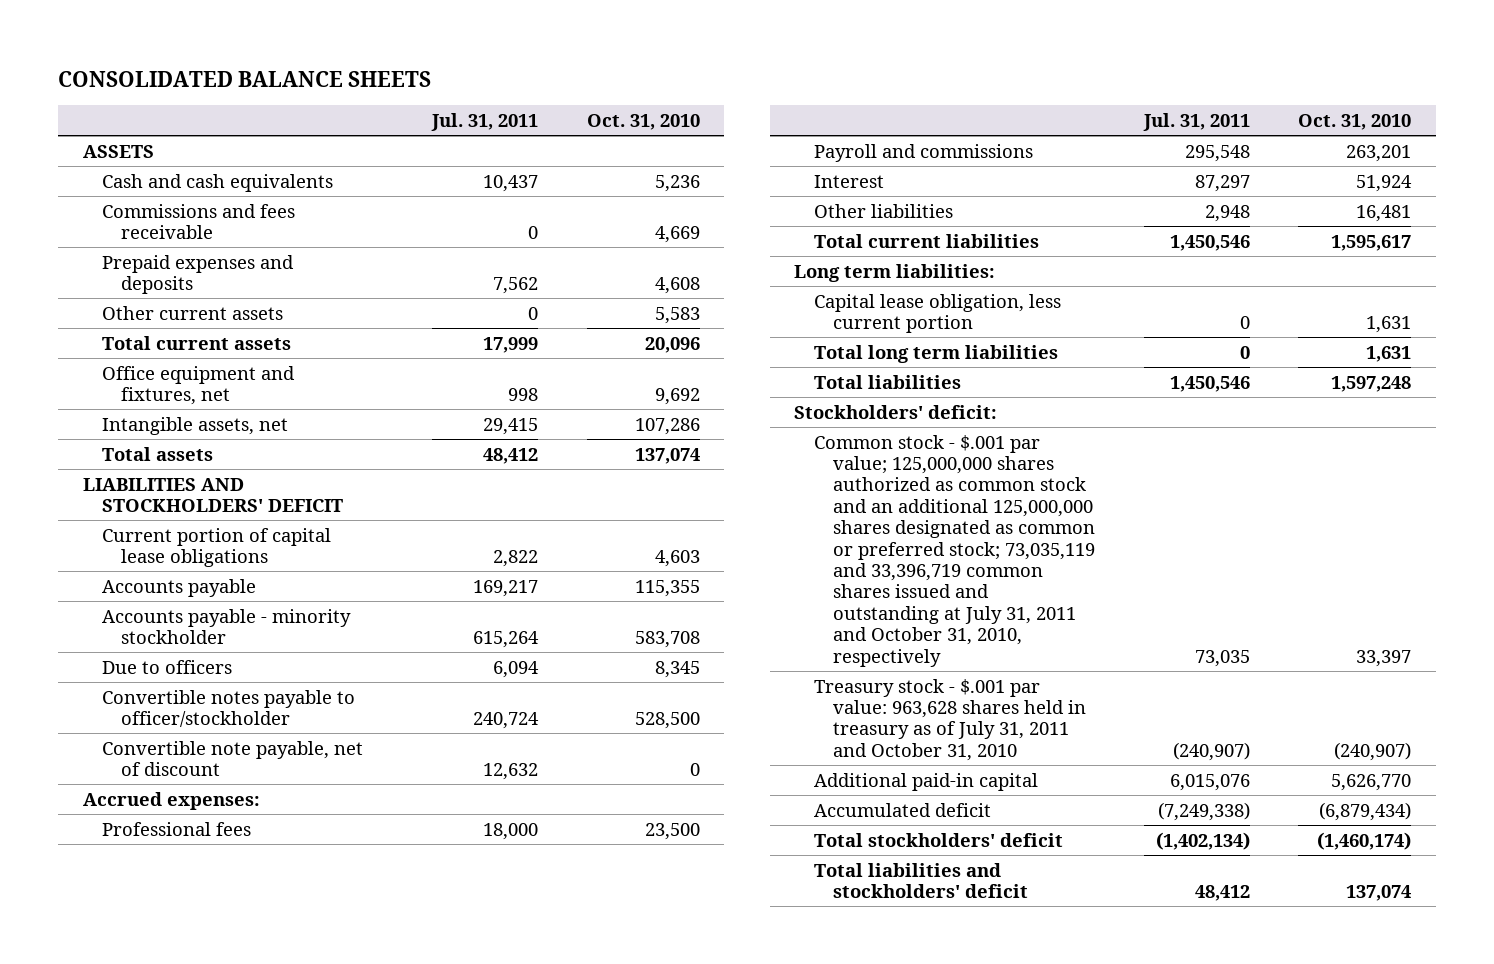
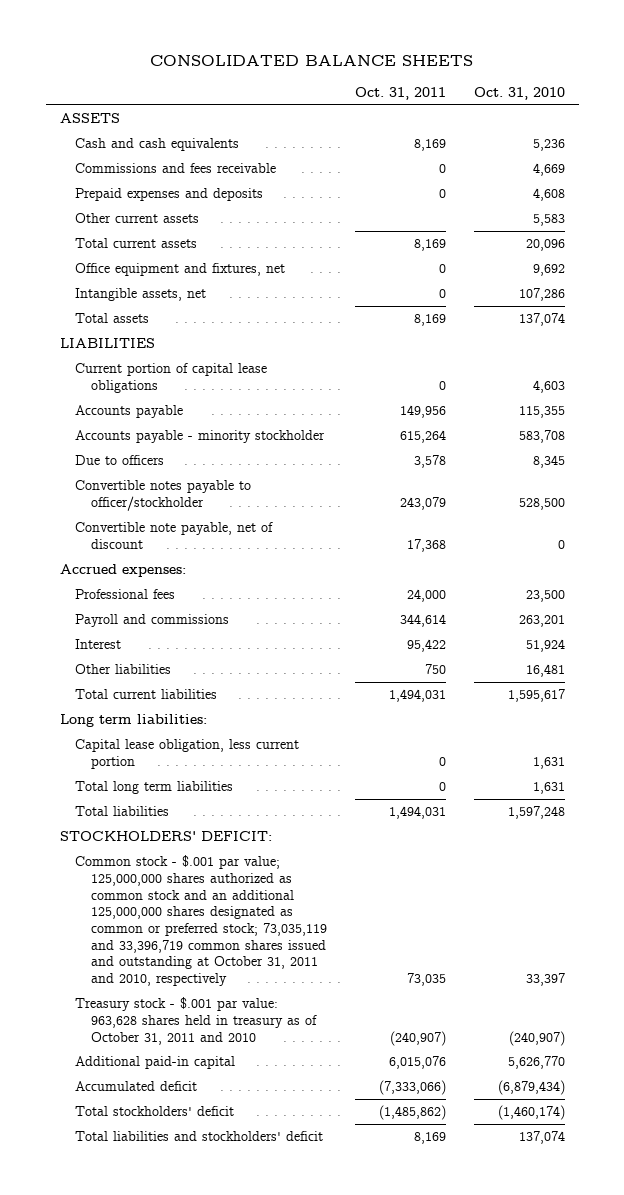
[431,112,539,131] Jul. 31, 2011 -> none
none -> [354,86,446,100] Oct. 31, 2011
[82,477,344,513] LIABILITIES AND STOCKHOLDERS' DEFICIT -> [59,338,155,349] LIABILITIES
[794,404,998,419] Stockholders' deficit: -> [59,831,272,842] STOCKHOLDERS' DEFICIT:
[813,434,1096,667] Common stock - $.001 par value; 125,000,000 shares authorized as common stock and an additional 125,000,000 shares designated as common or preferred stock; 73,035,119 and 33,396,719 common shares issued and outstanding at July 31, 2011 and October 31, 2010, respectively -> [75,855,327,987] Common stock - $.001 par value; 125,000,000 shares authorized as common stock and an additional 125,000,000 shares designated as common or preferred stock; 73,035,119 and 33,396,719 common shares issued and outstanding at October 31, 2011 and 2010, respectively
[813,678,1087,761] Treasury stock - $.001 par value: 963,628 shares held in treasury as of July 31, 2011 and October 31, 2010 -> [75,997,317,1045] Treasury stock - $.001 par value: 963,628 shares held in treasury as of October 31, 2011 and 2010

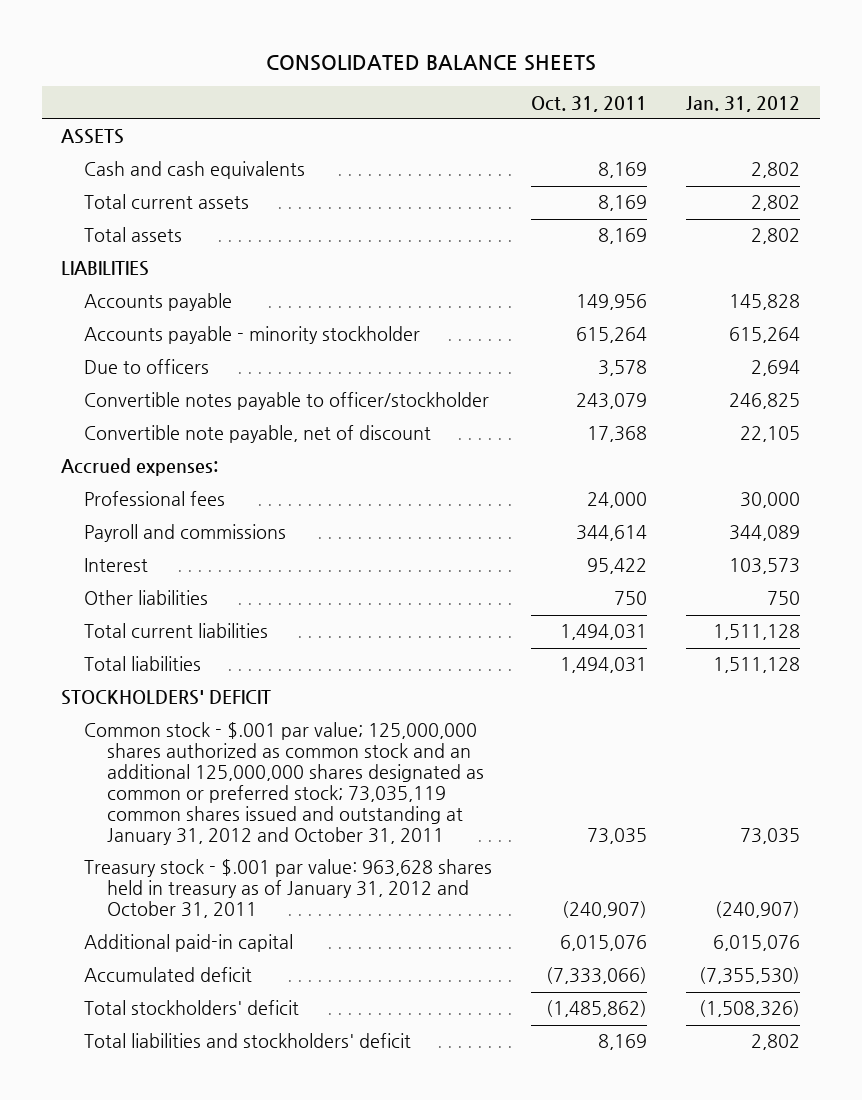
[473,86,565,100] Oct. 31, 2010 -> none
none -> [686,95,801,112] Jan. 31, 2012
[75,163,277,174] Commissions and fees receivable -> none
[75,188,264,202] Prepaid expenses and deposits -> none
[75,213,200,224] Other current assets -> none
[75,263,286,277] Office equipment and fixtures, net -> none
[75,288,207,302] Intangible assets, net -> none
[75,363,268,393] Current portion of capital lease obligations -> none
[59,714,207,728] Long term liabilities: -> none
[75,739,300,769] Capital lease obligation, less current portion -> none
[75,781,234,795] Total long term liabilities -> none
[59,831,272,842] STOCKHOLDERS' DEFICIT: -> [61,690,272,706] STOCKHOLDERS' DEFICIT
[75,855,327,987] Common stock - $.001 par value; 125,000,000 shares authorized as common stock and an additional 125,000,000 shares designated as common or preferred stock; 73,035,119 and 33,396,719 common shares issued and outstanding at October 31, 2011 and 2010, respectively -> [84,722,485,845] Common stock - $.001 par value; 125,000,000 shares authorized as common stock and an additional 125,000,000 shares designated as common or preferred stock; 73,035,119 common shares issued and outstanding at January 31, 2012 and October 31, 2011
[75,997,317,1045] Treasury stock - $.001 par value: 963,628 shares held in treasury as of October 31, 2011 and 2010 -> [84,859,493,919] Treasury stock - $.001 par value: 963,628 shares held in treasury as of January 31, 2012 and October 31, 2011

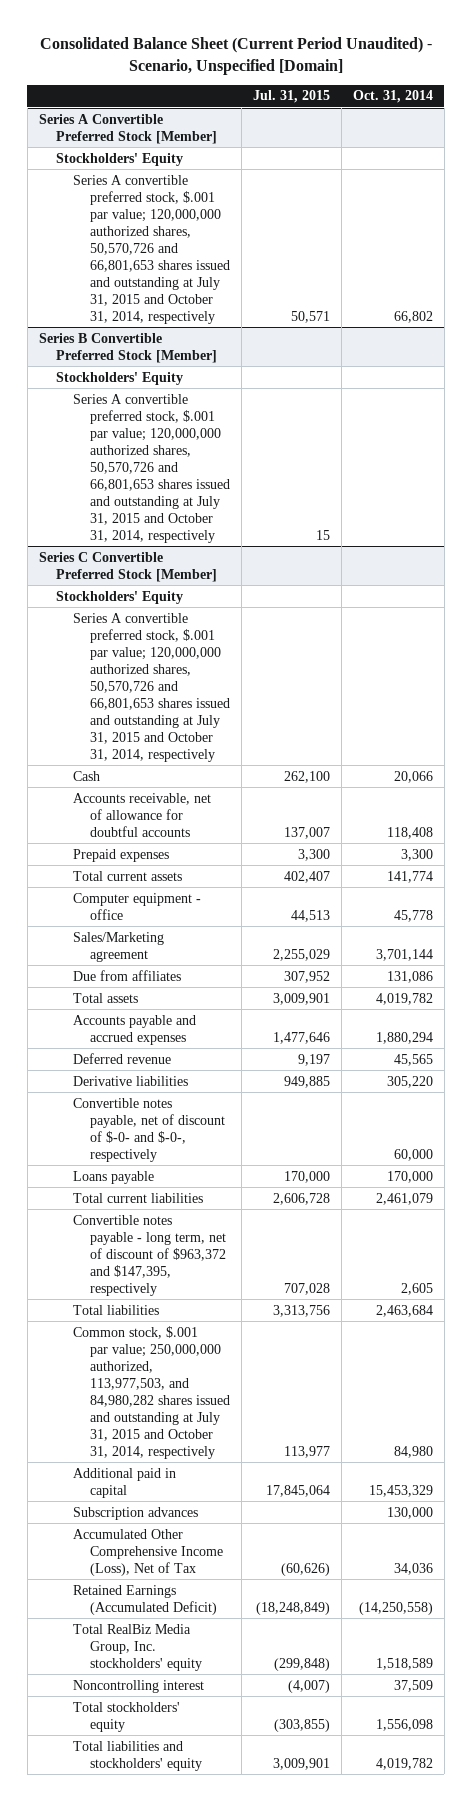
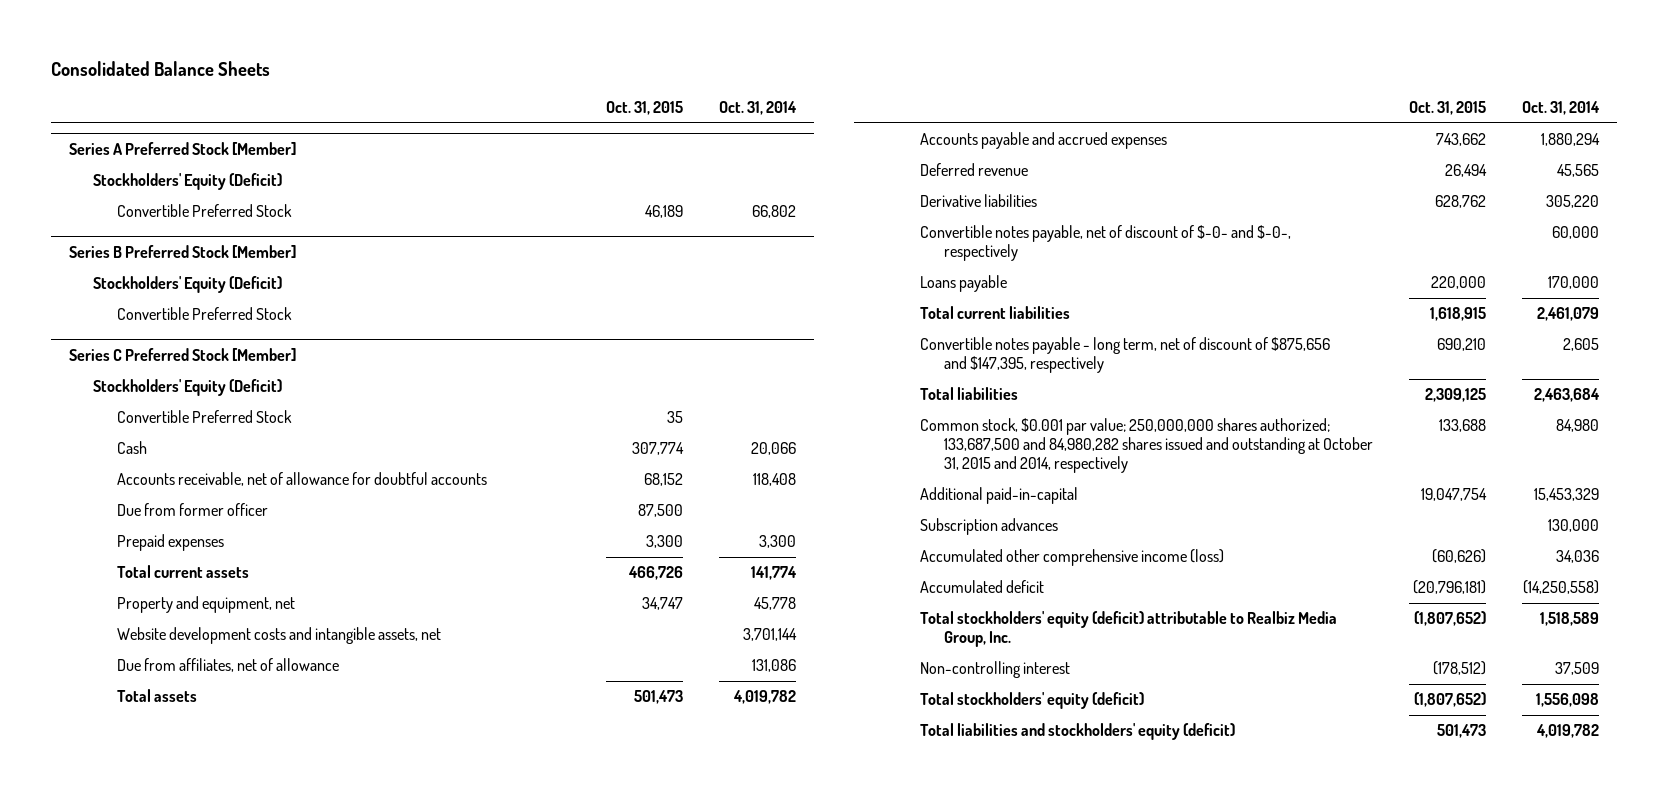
[39,37,432,75] Consolidated Balance Sheet (Current Period Unaudited) - Scenario, Unspecified [Domain] -> [51,60,271,76] Consolidated Balance Sheets
[252,90,330,104] Jul. 31, 2015 -> none
none -> [606,100,684,115] Oct. 31, 2015
[38,113,217,144] Series A Convertible Preferred Stock [Member] -> [69,141,297,155] Series A Preferred Stock [Member]
[55,152,183,166] Stockholders' Equity -> [93,173,283,191] Stockholders' Equity (Deficit)
[72,174,231,324] Series A convertible preferred stock, $.001 par value; 120,000,000 authorized shares, 50,570,726 and 66,801,653 shares issued and outstanding at July 31, 2015 and October 31, 2014, respectively -> [117,204,293,218] Convertible Preferred Stock
[38,332,217,363] Series B Convertible Preferred Stock [Member] -> [69,244,297,258] Series B Preferred Stock [Member]
[55,371,183,385] Stockholders' Equity -> [93,276,283,294] Stockholders' Equity (Deficit)
[72,393,231,543] Series A convertible preferred stock, $.001 par value; 120,000,000 authorized shares, 50,570,726 and 66,801,653 shares issued and outstanding at July 31, 2015 and October 31, 2014, respectively -> [117,307,293,321] Convertible Preferred Stock
[38,551,217,582] Series C Convertible Preferred Stock [Member] -> [69,347,297,361] Series C Preferred Stock [Member]
[55,590,183,604] Stockholders' Equity -> [93,379,283,397] Stockholders' Equity (Deficit)
[72,612,231,762] Series A convertible preferred stock, $.001 par value; 120,000,000 authorized shares, 50,570,726 and 66,801,653 shares issued and outstanding at July 31, 2015 and October 31, 2014, respectively -> [117,410,293,424] Convertible Preferred Stock
none -> [117,503,269,517] Due from former officer
[72,892,201,920] Computer equipment - office -> [117,596,296,614] Property and equipment, net
[72,931,164,962] Sales/Marketing agreement -> [117,627,442,645] Website development costs and intangible assets, net
[72,969,181,981] Due from affiliates -> [117,658,340,673] Due from affiliates, net of allowance
[72,1214,227,1296] Convertible notes payable - long term, net of discount of $963,372 and $147,395, respectively -> [920,337,1331,374] Convertible notes payable - long term, net of discount of $875,656 and $147,395, respectively
[72,1325,231,1459] Common stock, $.001 par value; 250,000,000 authorized, 113,977,503, and 84,980,282 shares issued and outstanding at July 31, 2015 and October 31, 2014, respectively -> [920,418,1374,474] Common stock, $0.001 par value; 250,000,000 shares authorized; 133,687,500 and 84,980,282 shares issued and outstanding at October 31, 2015 and 2014, respectively
[72,1467,176,1498] Additional paid in capital -> [920,487,1079,505] Additional paid-in-capital
[72,1528,224,1576] Accumulated Other Comprehensive Income (Loss), Net of Tax -> [920,549,1225,567] Accumulated other comprehensive income (loss)
[72,1584,218,1615] Retained Earnings (Accumulated Deficit) -> [920,580,1045,594] Accumulated deficit
[72,1623,203,1671] Total RealBiz Media Group, Inc. stockholders' equity -> [920,611,1338,648] Total stockholders' equity (deficit) attributable to Realbiz Media Group, Inc.
[72,1679,204,1693] Noncontrolling interest -> [920,661,1071,679] Non-controlling interest
[72,1701,180,1732] Total stockholders' equity -> [920,692,1145,710] Total stockholders' equity (deficit)
[72,1740,203,1771] Total liabilities and stockholders' equity -> [920,723,1236,741] Total liabilities and stockholders' equity (deficit)

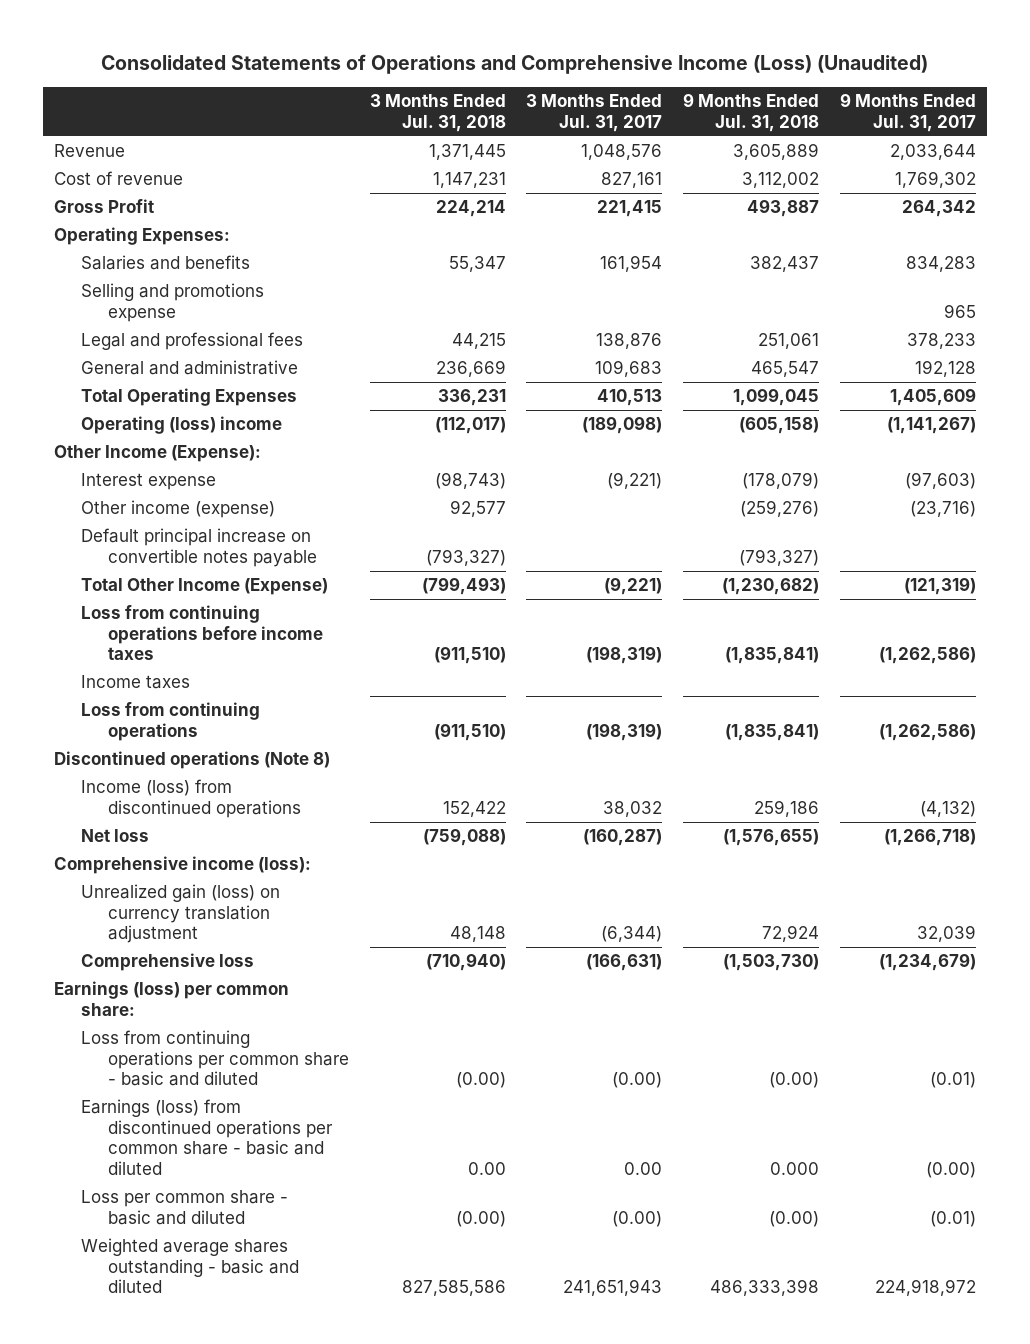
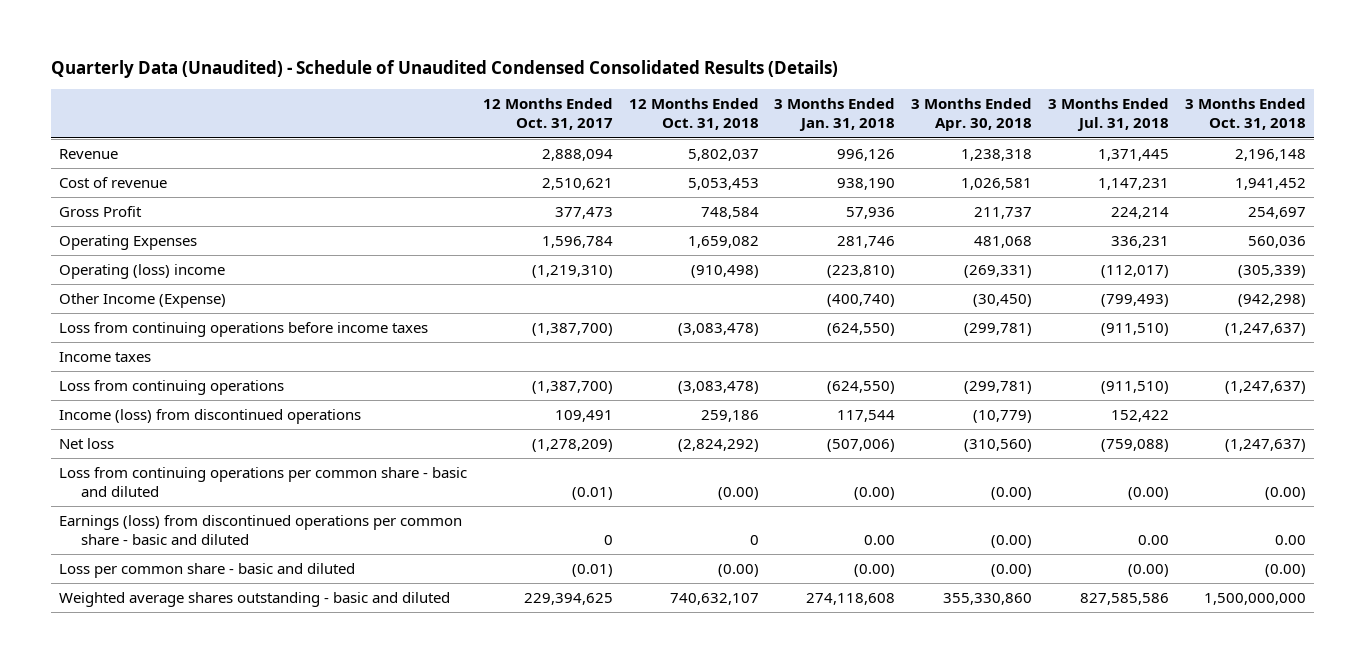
[100,53,928,74] Consolidated Statements of Operations and Comprehensive Income (Loss) (Unaudited) -> [51,60,839,79] Quarterly Data (Unaudited) - Schedule of Unaudited Condensed Consolidated Results (Details)
[526,94,663,132] 3 Months Ended Jul. 31, 2017 -> none
[683,93,820,132] 9 Months Ended Jul. 31, 2018 -> none
[840,93,977,132] 9 Months Ended Jul. 31, 2017 -> none
none -> [482,98,613,131] 12 Months Ended Oct. 31, 2017
none -> [628,98,759,131] 12 Months Ended Oct. 31, 2018
none -> [774,98,896,132] 3 Months Ended Jan. 31, 2018
none -> [911,98,1033,132] 3 Months Ended Apr. 30, 2018
none -> [1184,98,1306,131] 3 Months Ended Oct. 31, 2018
[53,227,230,246] Operating Expenses: -> none
[80,255,250,271] Salaries and benefits -> none
[80,283,264,322] Selling and promotions expense -> none
[80,332,303,351] Legal and professional fees -> none
[80,360,298,376] General and administrative -> none
[80,388,297,407] Total Operating Expenses -> [59,235,198,251] Operating Expenses
[53,445,261,463] Other Income (Expense): -> none
[80,473,216,491] Interest expense -> none
[80,528,317,567] Default principal increase on convertible notes payable -> none
[80,578,328,596] Total Other Income (Expense) -> none
[80,500,275,519] Other income (expense) -> [59,293,227,309] Other Income (Expense)
[449,500,506,518] 92,577 -> [1100,294,1169,308] (799,493)
[53,751,330,770] Discontinued operations (Note 8) -> none
[53,856,311,875] Comprehensive income (loss): -> none
[80,884,280,944] Unrealized gain (loss) on currency translation adjustment -> none
[80,953,254,972] Comprehensive loss -> none
[53,981,289,1016] Earnings (loss) per common share: -> none

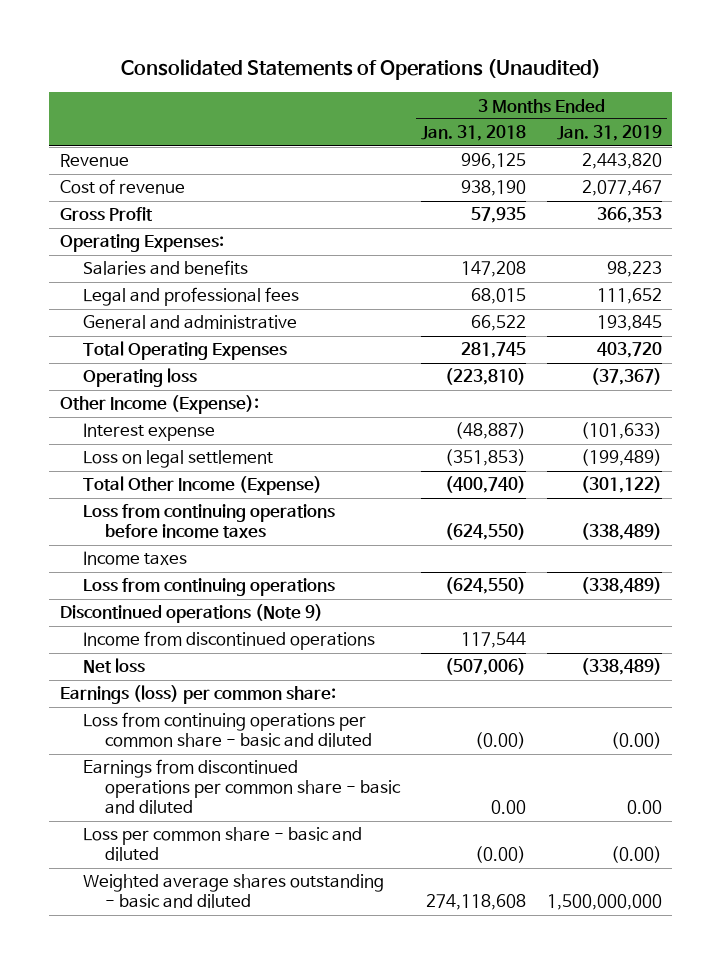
[51,60,839,79] Quarterly Data (Unaudited) - Schedule of Unaudited Condensed Consolidated Results (Details) -> [120,59,601,81] Consolidated Statements of Operations (Unaudited)
[482,98,613,131] 12 Months Ended Oct. 31, 2017 -> none
[628,98,759,131] 12 Months Ended Oct. 31, 2018 -> none
[911,98,1033,132] 3 Months Ended Apr. 30, 2018 -> none
[1047,98,1169,132] 3 Months Ended Jul. 31, 2018 -> none
[1184,98,1306,131] 3 Months Ended Oct. 31, 2018 -> none
none -> [557,125,663,142] Jan. 31, 2019
[837,149,896,162] 996,126 -> [461,153,527,170] 996,125
[846,207,896,220] 57,936 -> [471,207,527,224] 57,935
none -> [59,234,224,253] Operating Expenses:
none -> [82,260,248,276] Salaries and benefits
none -> [82,287,299,307] Legal and professional fees
none -> [82,315,297,330] General and administrative
[59,235,198,251] Operating Expenses -> [82,341,287,361] Total Operating Expenses
[837,236,896,249] 281,746 -> [461,342,527,359] 281,745
[59,264,226,280] Operating (loss) income -> [82,368,197,388] Operating loss
none -> [59,395,259,415] Other Income (Expense):
none -> [82,423,215,442] Interest expense
none -> [82,450,273,469] Loss on legal settlement
[59,293,227,309] Other Income (Expense) -> [82,476,322,496] Total Other Income (Expense)
none -> [59,604,323,624] Discontinued operations (Note 9)
[59,409,362,425] Income (loss) from discontinued operations -> [82,631,375,651] Income from discontinued operations
none -> [59,685,336,705] Earnings (loss) per common share:
[59,515,463,546] Earnings (loss) from discontinued operations per common share - basic and diluted -> [82,759,402,815] Earnings from discontinued operations per common share - basic and diluted

